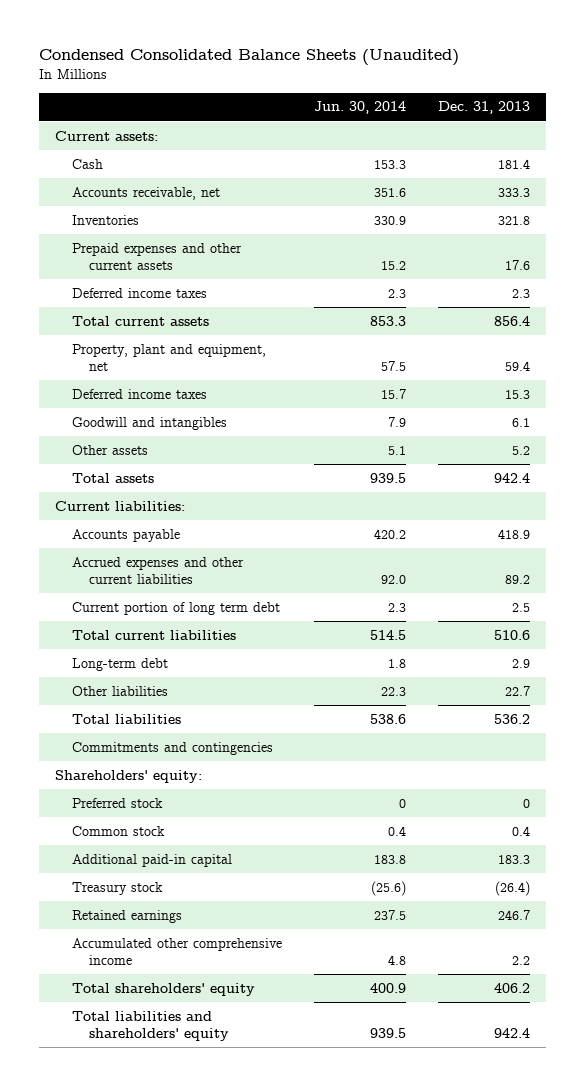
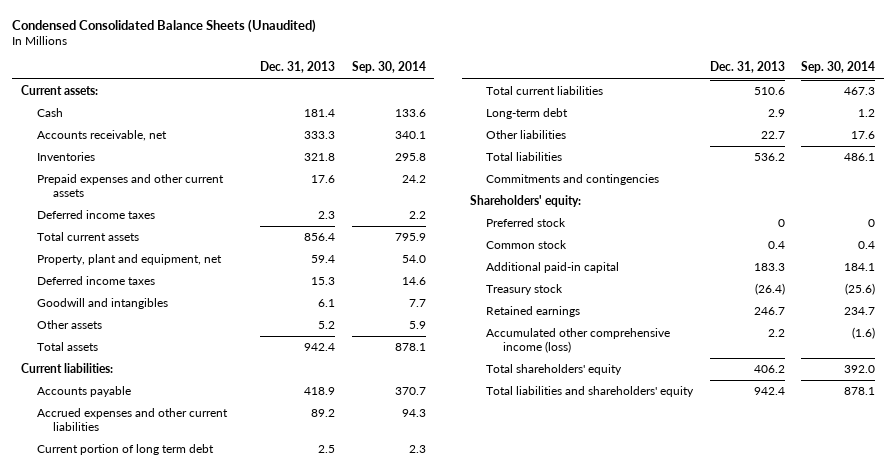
[313,101,406,115] Jun. 30, 2014 -> none
none -> [351,61,426,74] Sep. 30, 2014
[71,937,282,965] Accumulated other comprehensive income -> [486,328,671,354] Accumulated other comprehensive income (loss)

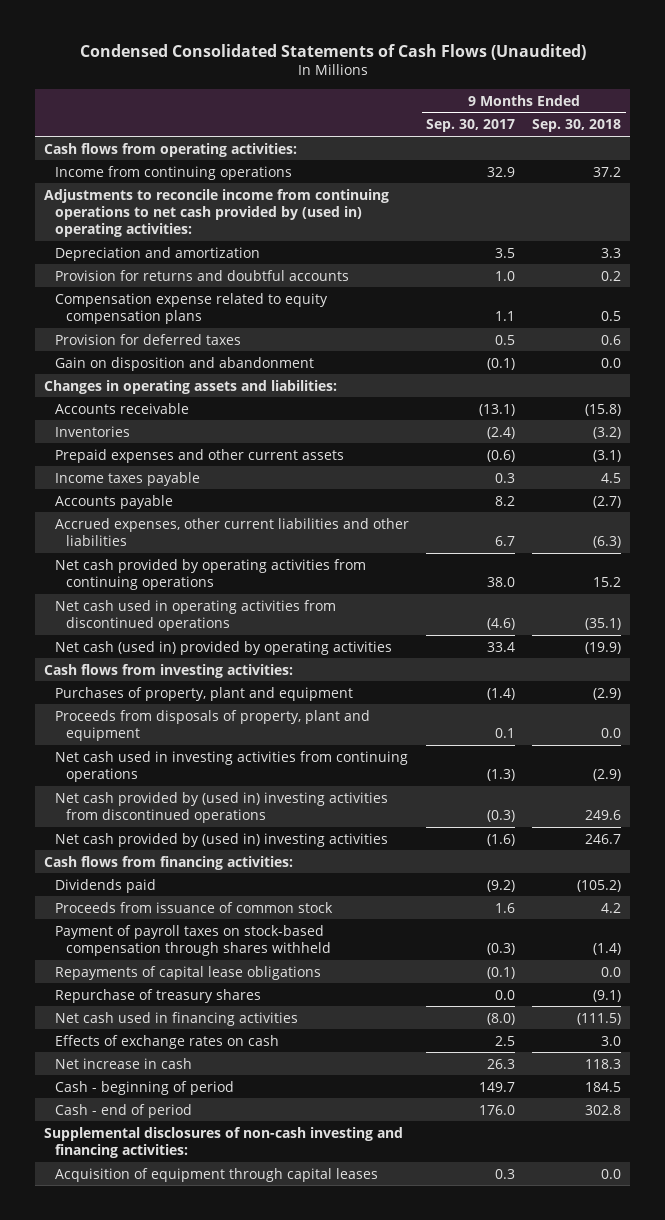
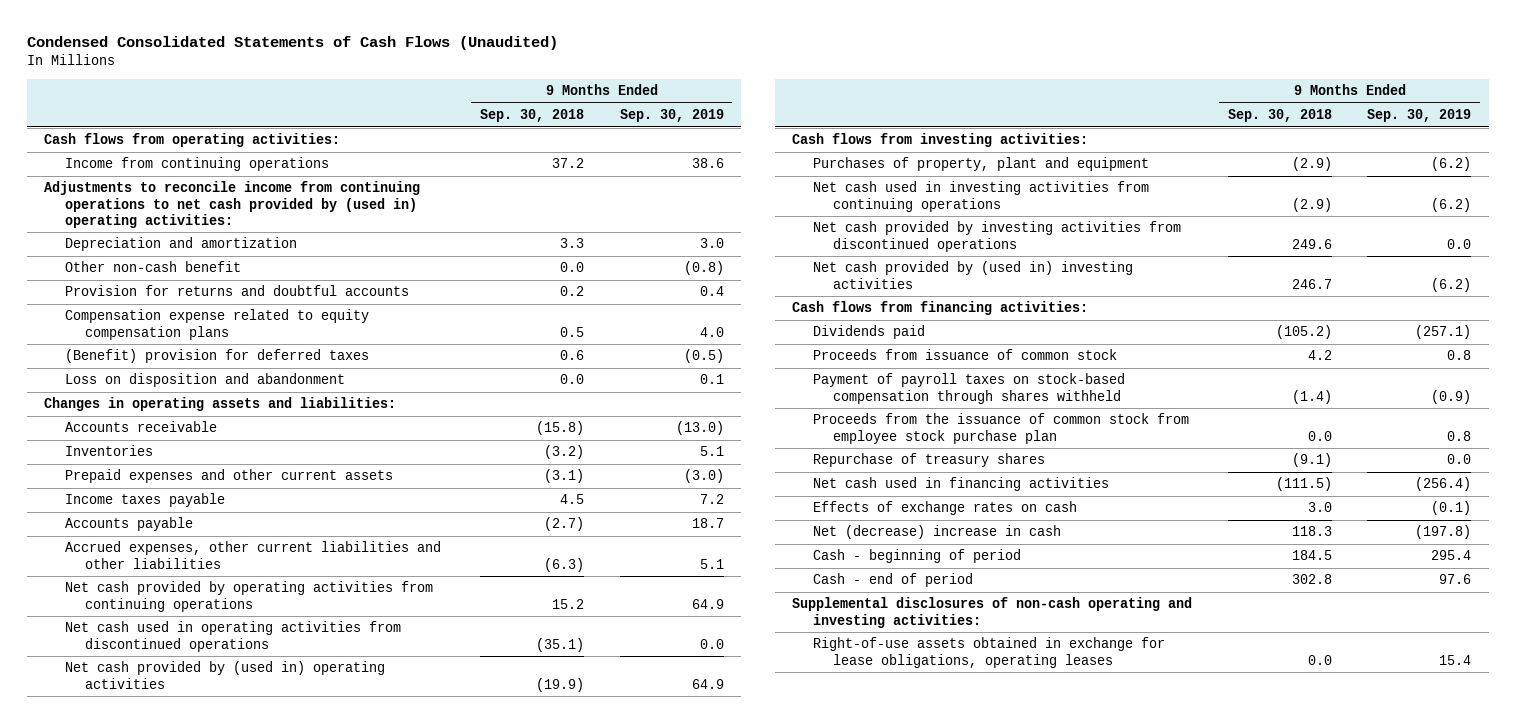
[426,119,516,133] Sep. 30, 2017 -> none
none -> [619,108,724,122] Sep. 30, 2019
none -> [64,261,241,273] Other non-cash benefit
[54,333,241,345] Provision for deferred taxes -> [64,349,369,364] (Benefit) provision for deferred taxes
[54,356,314,371] Gain on disposition and abandonment -> [64,373,345,388] Loss on disposition and abandonment
[54,640,392,655] Net cash (used in) provided by operating activities -> [64,661,385,689] Net cash provided by (used in) operating activities
[54,709,370,741] Proceeds from disposals of property, plant and equipment -> none
[54,791,388,823] Net cash provided by (used in) investing activities from discontinued operations -> [812,221,1181,252] Net cash provided by investing activities from discontinued operations
[54,965,321,980] Repayments of capital lease obligations -> none
none -> [812,413,1189,444] Proceeds from the issuance of common stock from employee stock purchase plan
[54,1057,192,1069] Net increase in cash -> [812,525,1061,540] Net (decrease) increase in cash
[54,1167,378,1182] Acquisition of equipment through capital leases -> none
[43,1126,403,1158] Supplemental disclosures of non-cash investing and financing activities: -> [792,597,1193,628] Supplemental disclosures of non-cash operating and investing activities:
none -> [812,637,1165,668] Right-of-use assets obtained in exchange for lease obligations, operating leases

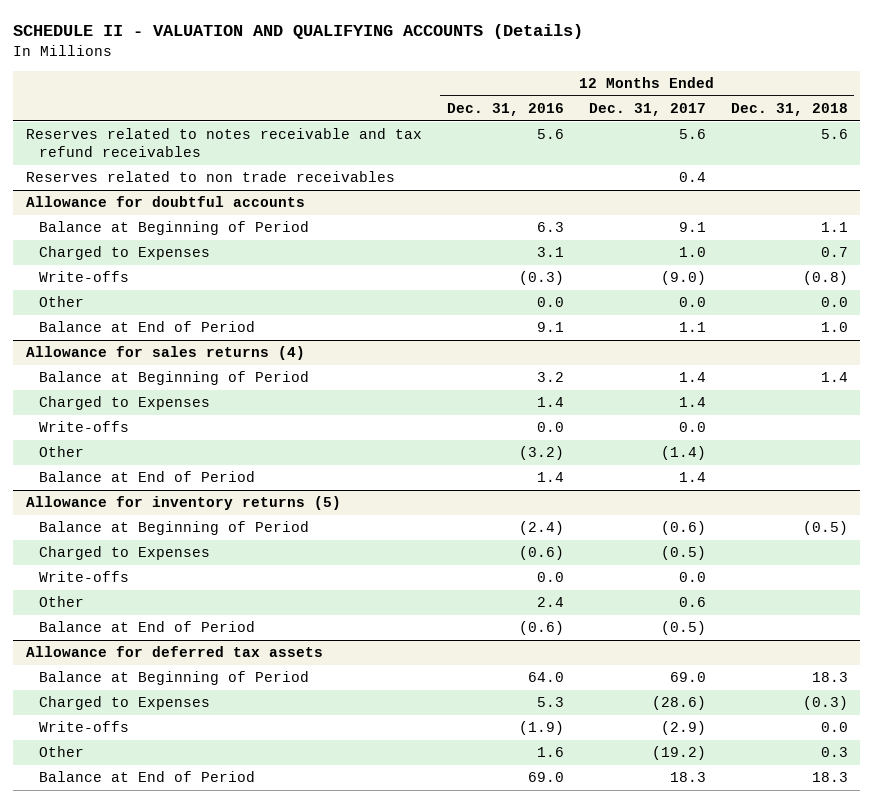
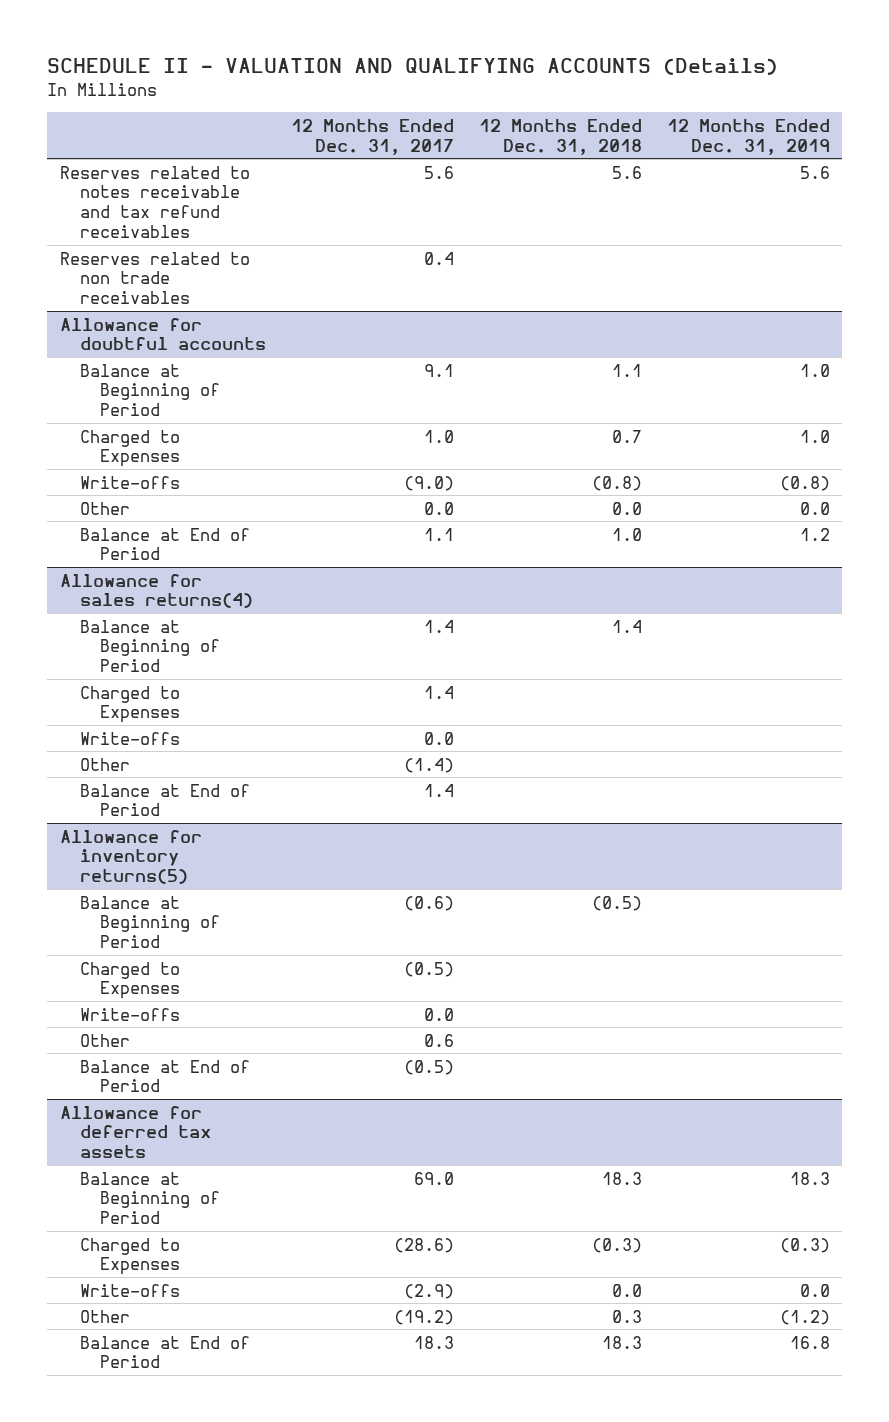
[446,103,564,117] Dec. 31, 2016 -> none
none -> [666,118,830,155] 12 Months Ended Dec. 31, 2019
[25,346,305,361] Allowance for sales returns (4) -> [59,573,253,609] Allowance for sales returns(4)
[25,496,341,511] Allowance for inventory returns (5) -> [59,829,202,885] Allowance for inventory returns(5)

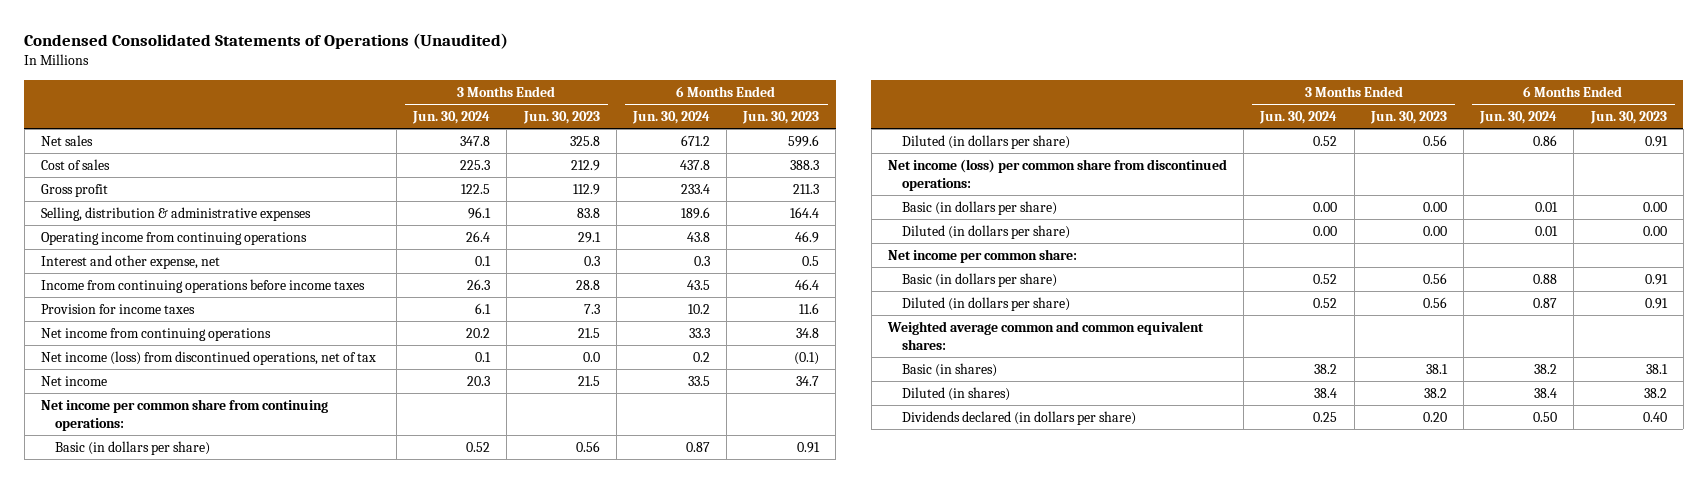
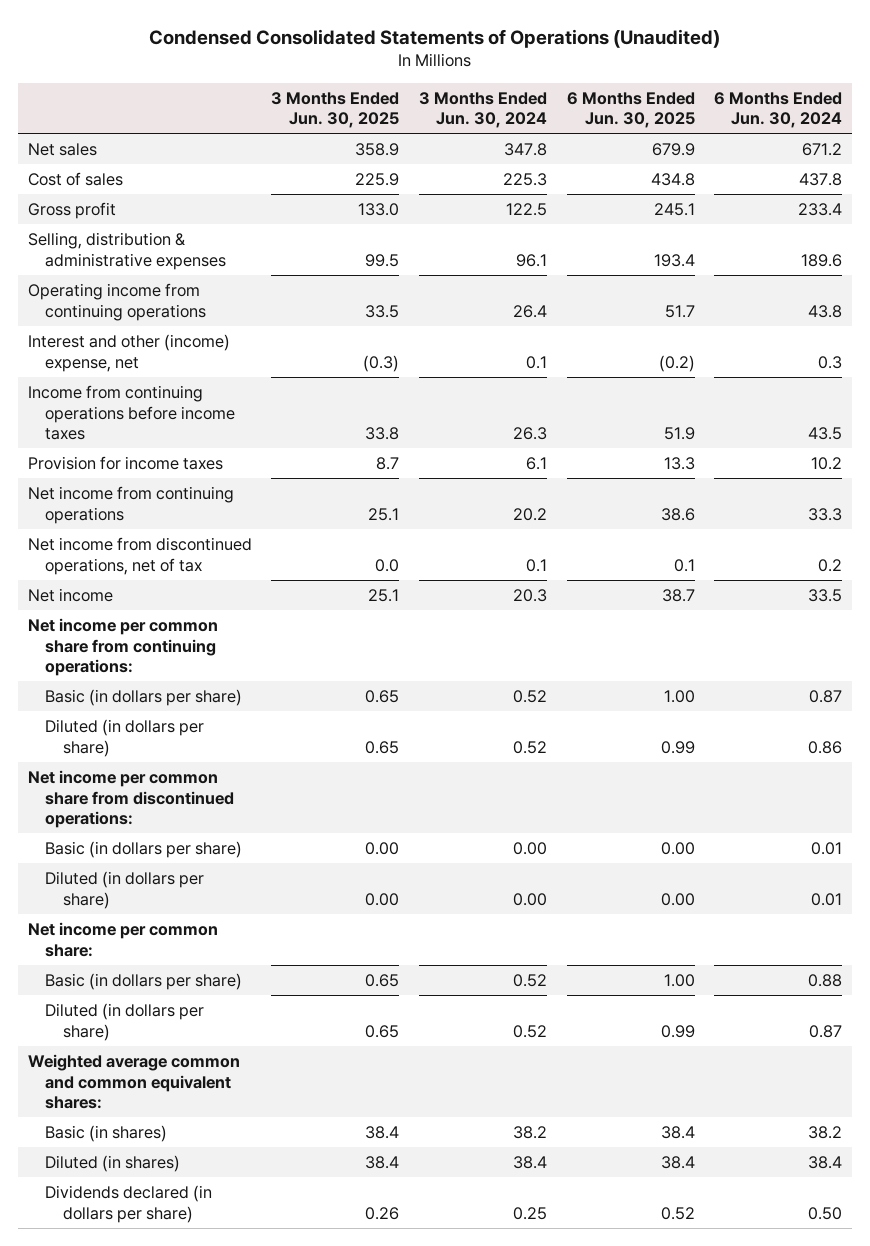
[522,111,600,125] Jun. 30, 2023 -> none
[742,111,820,125] Jun. 30, 2023 -> none
none -> [271,91,400,129] 3 Months Ended Jun. 30, 2025
none -> [566,91,695,129] 6 Months Ended Jun. 30, 2025
[40,255,220,270] Interest and other expense, net -> [27,333,230,372] Interest and other (income) expense, net
[40,351,376,366] Net income (loss) from discontinued operations, net of tax -> [27,536,252,575] Net income from discontinued operations, net of tax
[888,159,1228,192] Net income (loss) per common share from discontinued operations: -> [27,769,235,829] Net income per common share from discontinued operations:

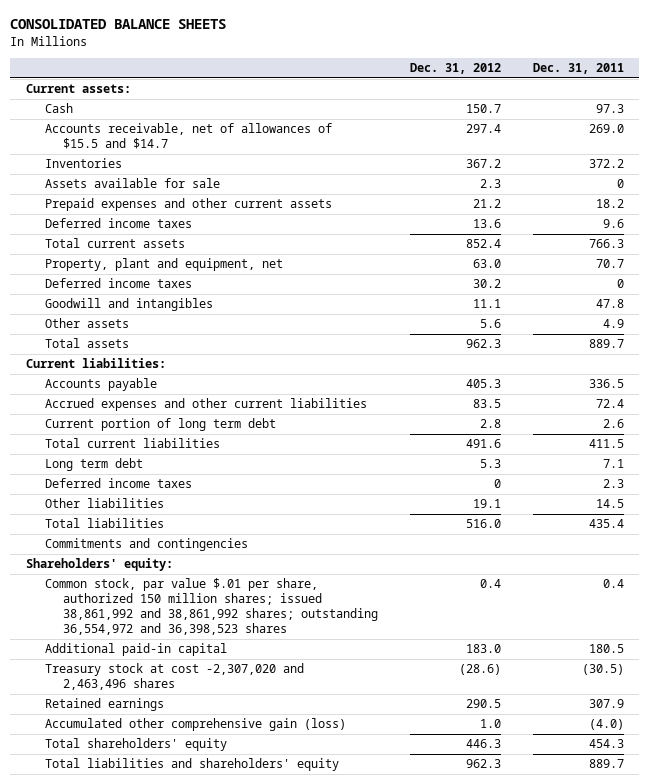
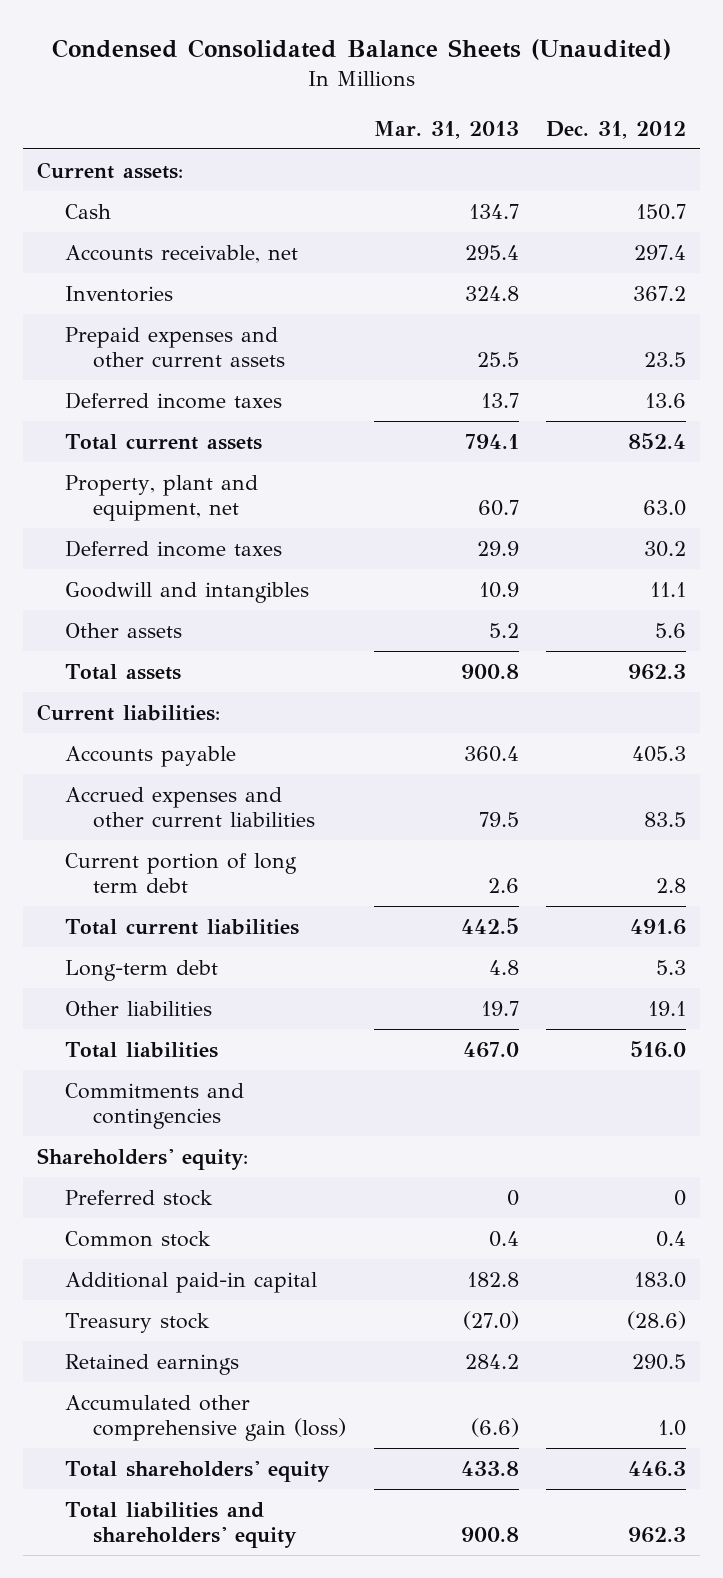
[10,19,227,30] CONSOLIDATED BALANCE SHEETS -> [51,38,671,60] Condensed Consolidated Balance Sheets (Unaudited)
[532,63,624,75] Dec. 31, 2011 -> none
none -> [373,120,519,139] Mar. 31, 2013
[44,123,332,150] Accounts receivable, net of allowances of $15.5 and $14.7 -> [65,244,299,263] Accounts receivable, net
[44,178,220,189] Assets available for sale -> none
[472,199,501,209] 21.2 -> [644,352,687,368] 23.5
[44,478,192,489] Deferred income taxes -> none
[44,458,143,472] Long term debt -> [65,959,219,981] Long-term debt
none -> [65,1189,214,1206] Preferred stock
[44,578,379,636] Common stock, par value $.01 per share, authorized 150 million shares; issued 38,861,992 and 38,861,992 shares; outstanding 36,554,972 and 36,398,523 shares -> [65,1230,212,1247] Common stock
[44,663,304,691] Treasury stock at cost -2,307,020 and 2,463,496 shares -> [65,1312,211,1333] Treasury stock

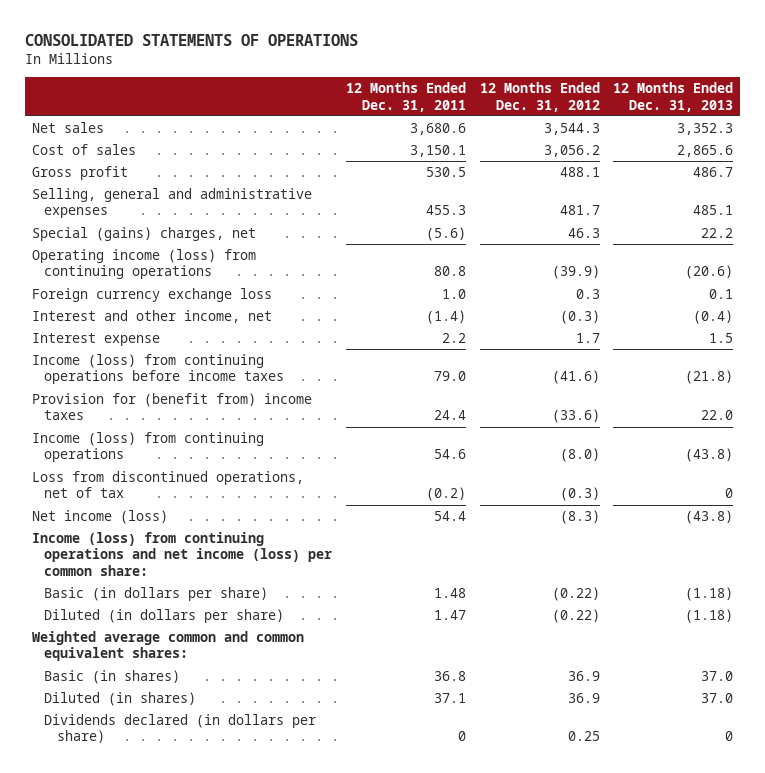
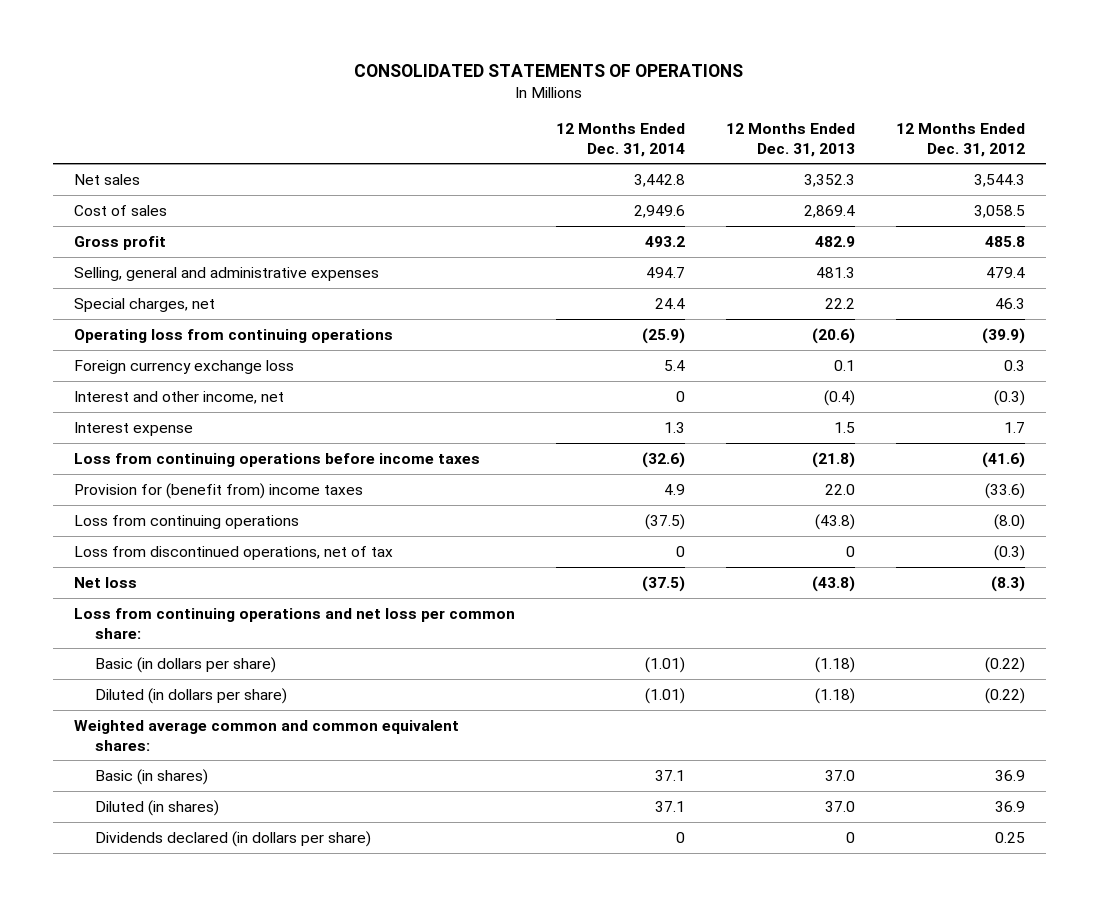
[345,82,466,112] 12 Months Ended Dec. 31, 2011 -> none
none -> [555,122,685,157] 12 Months Ended Dec. 31, 2014
[543,144,600,157] 3,056.2 -> [973,204,1025,218] 3,058.5
[677,144,734,157] 2,865.6 -> [803,204,855,218] 2,869.4
[559,166,600,177] 488.1 -> [984,235,1025,247] 485.8
[693,166,734,177] 486.7 -> [814,235,855,247] 482.9
[559,205,600,216] 481.7 -> [985,266,1025,278] 479.4
[693,205,734,216] 485.1 -> [815,266,855,278] 481.3
[32,226,257,241] Special (gains) charges, net -> [73,297,215,312] Special charges, net
[32,248,257,280] Operating income (loss) from continuing operations -> [73,328,393,343] Operating loss from continuing operations
[32,353,285,385] Income (loss) from continuing operations before income taxes -> [73,452,480,467] Loss from continuing operations before income taxes
[32,431,265,463] Income (loss) from continuing operations -> [73,514,299,529] Loss from continuing operations
[32,509,169,524] Net income (loss) -> [73,576,137,588] Net loss
[32,531,333,577] Income (loss) from continuing operations and net income (loss) per common share: -> [73,607,515,639] Loss from continuing operations and net loss per common share:

